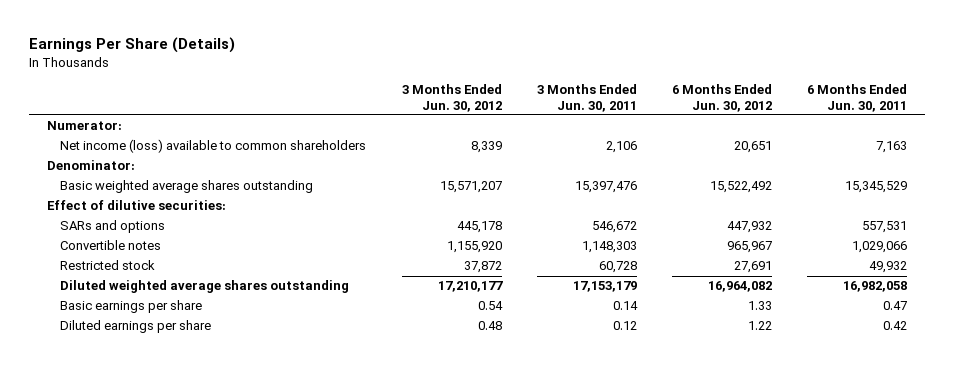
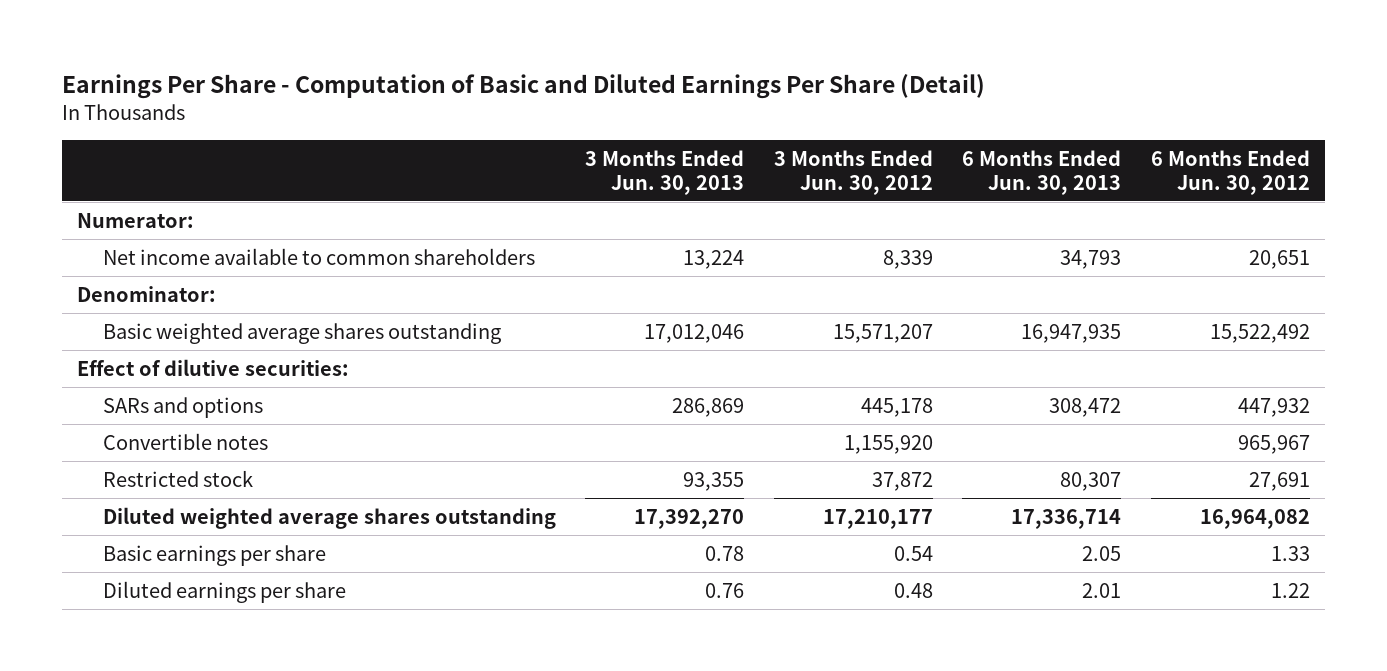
[29,37,236,54] Earnings Per Share (Details) -> [61,73,985,99] Earnings Per Share - Computation of Basic and Diluted Earnings Per Share (Detail)
[536,84,637,112] 3 Months Ended Jun. 30, 2011 -> none
[807,84,908,112] 6 Months Ended Jun. 30, 2011 -> none
none -> [585,149,745,195] 3 Months Ended Jun. 30, 2013
none -> [962,149,1122,195] 6 Months Ended Jun. 30, 2013
[60,139,367,154] Net income (loss) available to common shareholders -> [102,247,535,265] Net income available to common shareholders

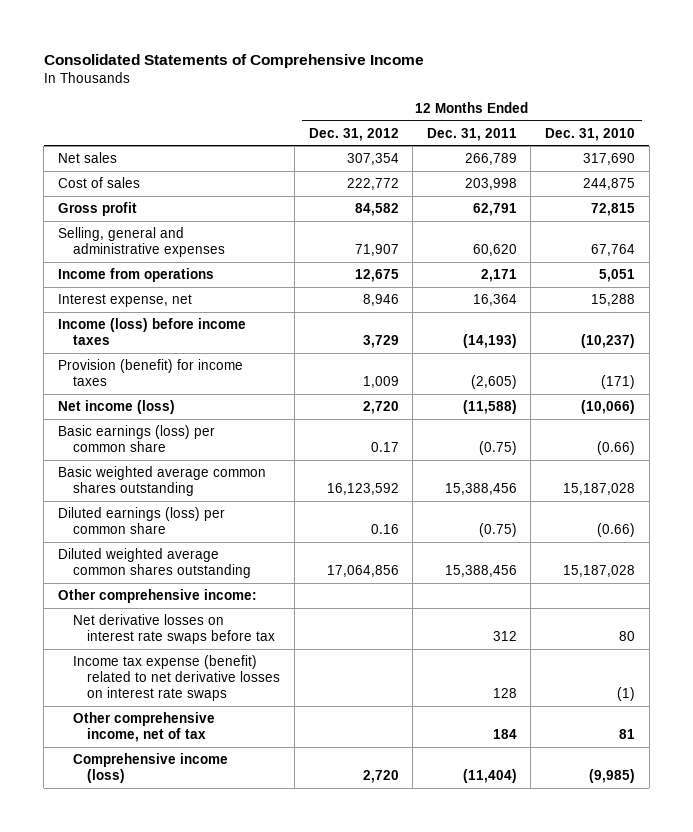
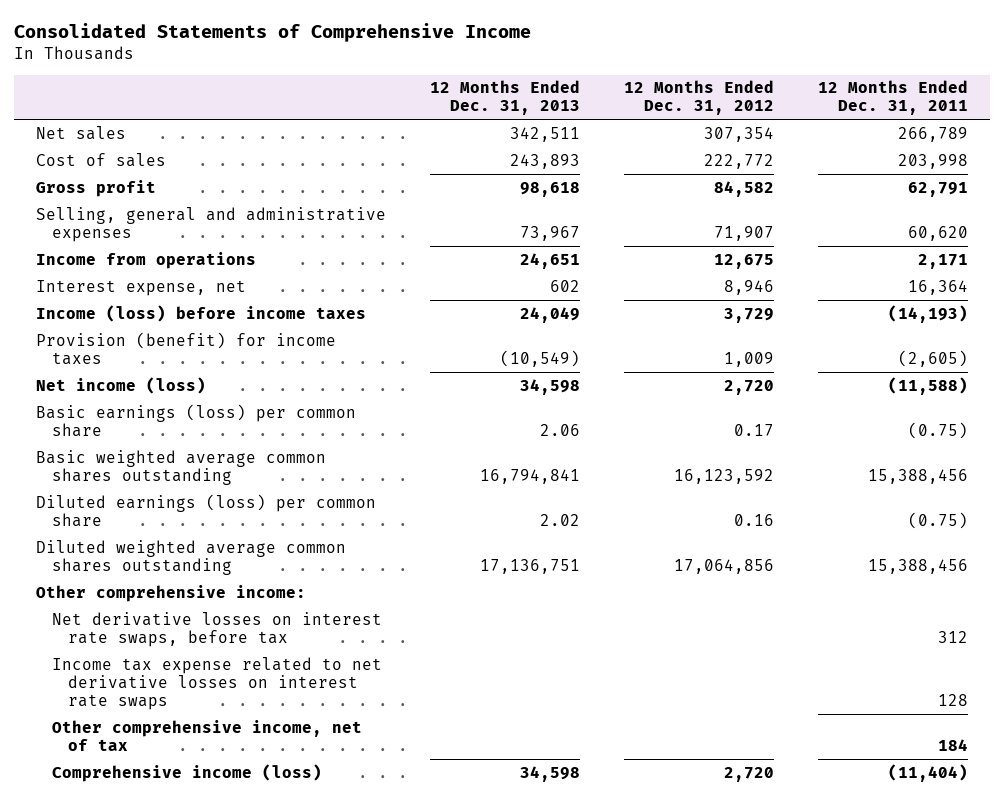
[545,127,636,141] Dec. 31, 2010 -> none
none -> [429,80,580,116] 12 Months Ended Dec. 31, 2013
[72,613,276,645] Net derivative losses on interest rate swaps before tax -> [51,611,382,647] Net derivative losses on interest rate swaps, before tax
[72,654,281,702] Income tax expense (benefit) related to net derivative losses on interest rate swaps -> [51,656,382,710] Income tax expense related to net derivative losses on interest rate swaps

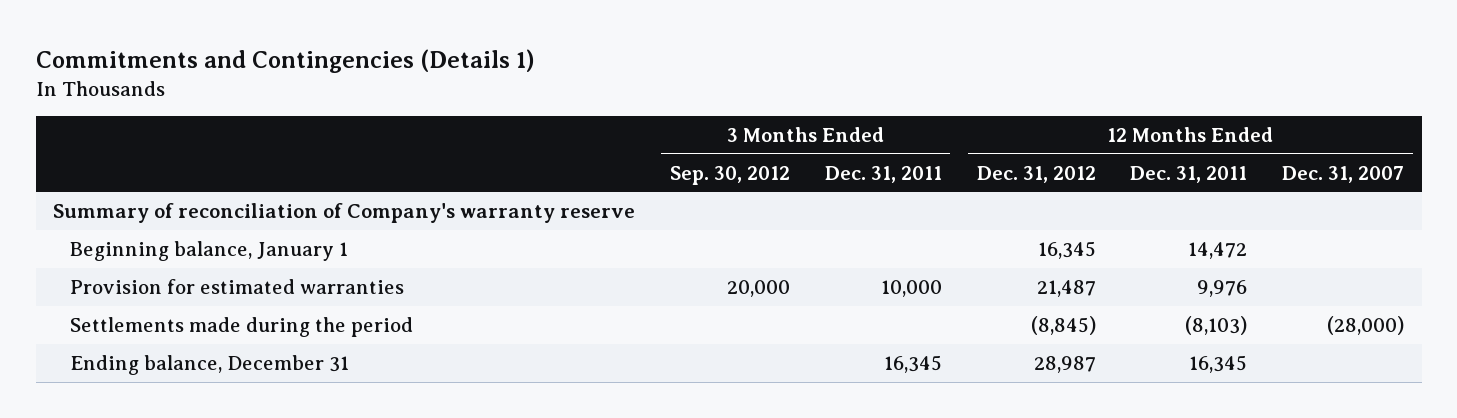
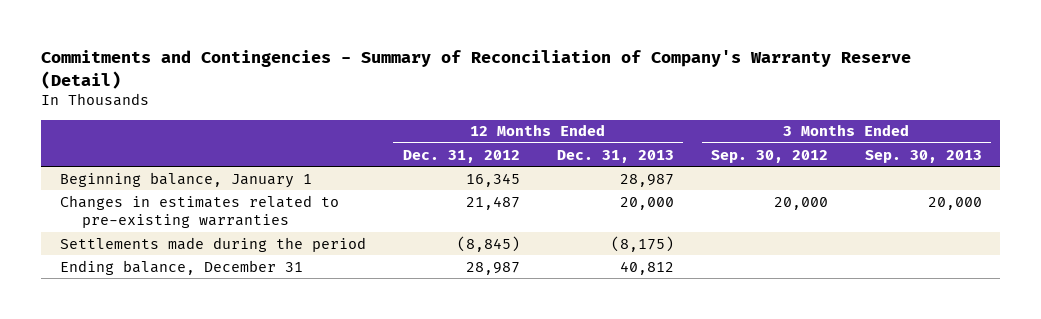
[35,48,535,73] Commitments and Contingencies (Details 1) -> [41,50,912,89] Commitments and Contingencies - Summary of Reconciliation of Company's Warranty Reserve (Detail)
[824,165,942,183] Dec. 31, 2011 -> none
[1130,165,1248,183] Dec. 31, 2011 -> none
[1282,165,1405,183] Dec. 31, 2007 -> none
none -> [556,149,674,163] Dec. 31, 2013
none -> [864,149,982,163] Sep. 30, 2013
[53,202,636,223] Summary of reconciliation of Company's warranty reserve -> none
[69,278,404,294] Provision for estimated warranties -> [59,194,339,228] Changes in estimates related to pre-existing warranties

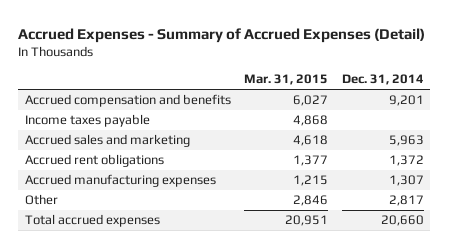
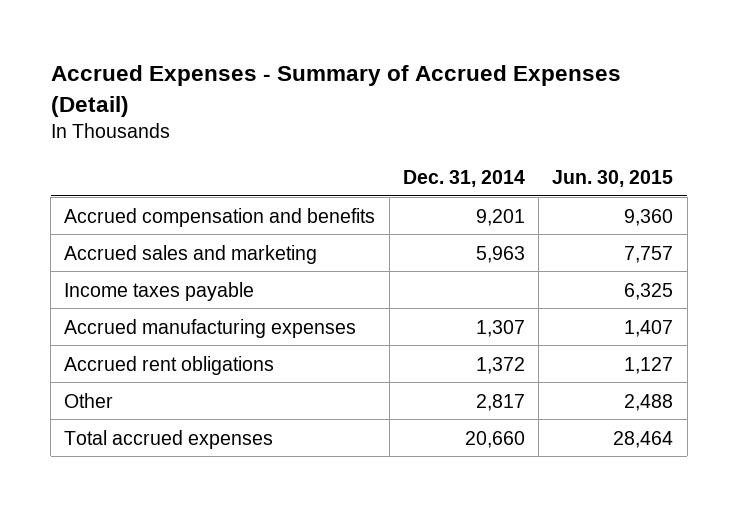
[244,74,329,86] Mar. 31, 2015 -> none
none -> [552,169,674,187] Jun. 30, 2015
[25,114,151,128] Income taxes payable -> [64,281,255,301] Income taxes payable
[25,154,165,168] Accrued rent obligations -> [64,355,275,375] Accrued rent obligations

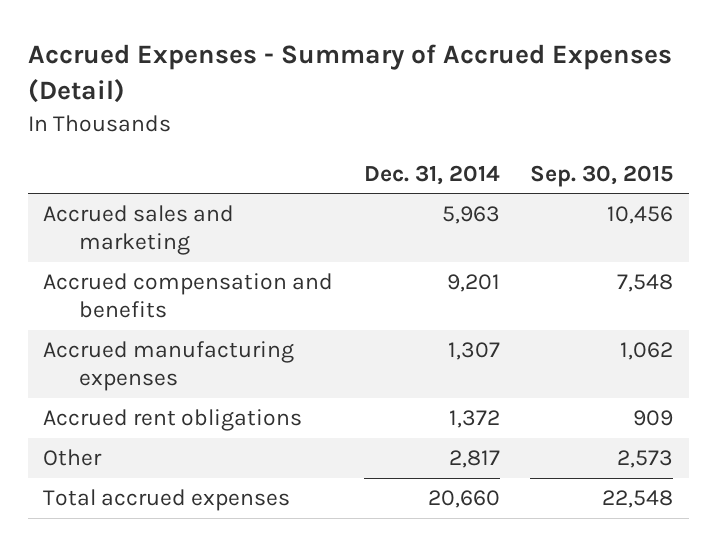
[552,169,674,187] Jun. 30, 2015 -> none
none -> [530,164,674,187] Sep. 30, 2015
[64,281,255,301] Income taxes payable -> none
[64,207,376,227] Accrued compensation and benefits -> [42,273,333,319] Accrued compensation and benefits

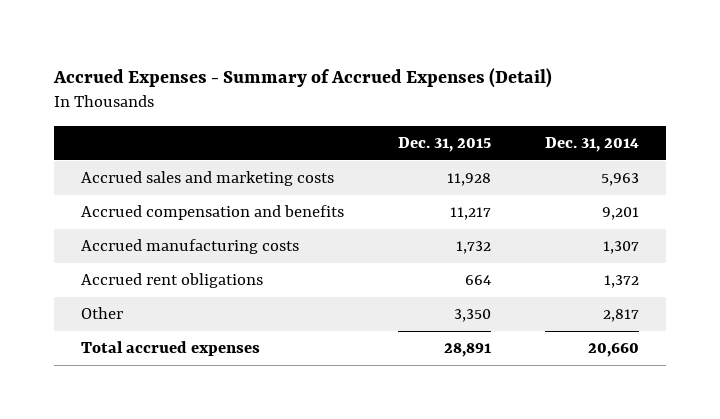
[530,164,674,187] Sep. 30, 2015 -> none
none -> [397,136,491,152] Dec. 31, 2015
[42,205,234,256] Accrued sales and marketing -> [81,171,335,187] Accrued sales and marketing costs
[42,341,294,392] Accrued manufacturing expenses -> [81,239,300,255] Accrued manufacturing costs

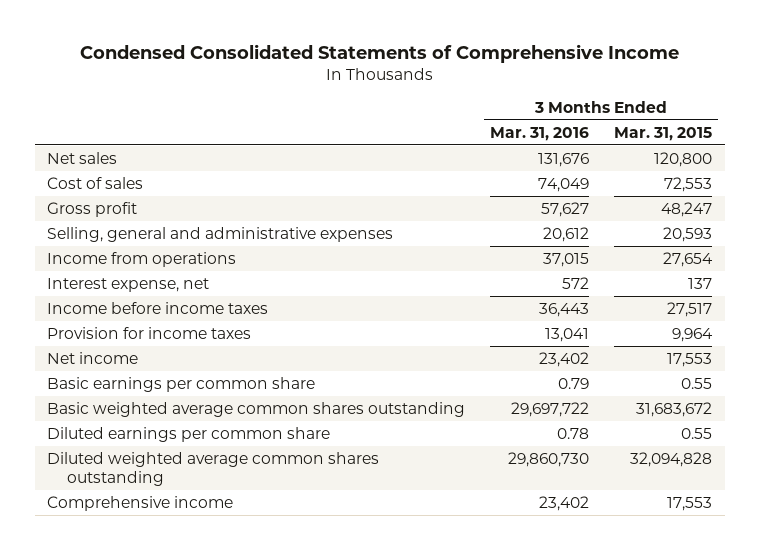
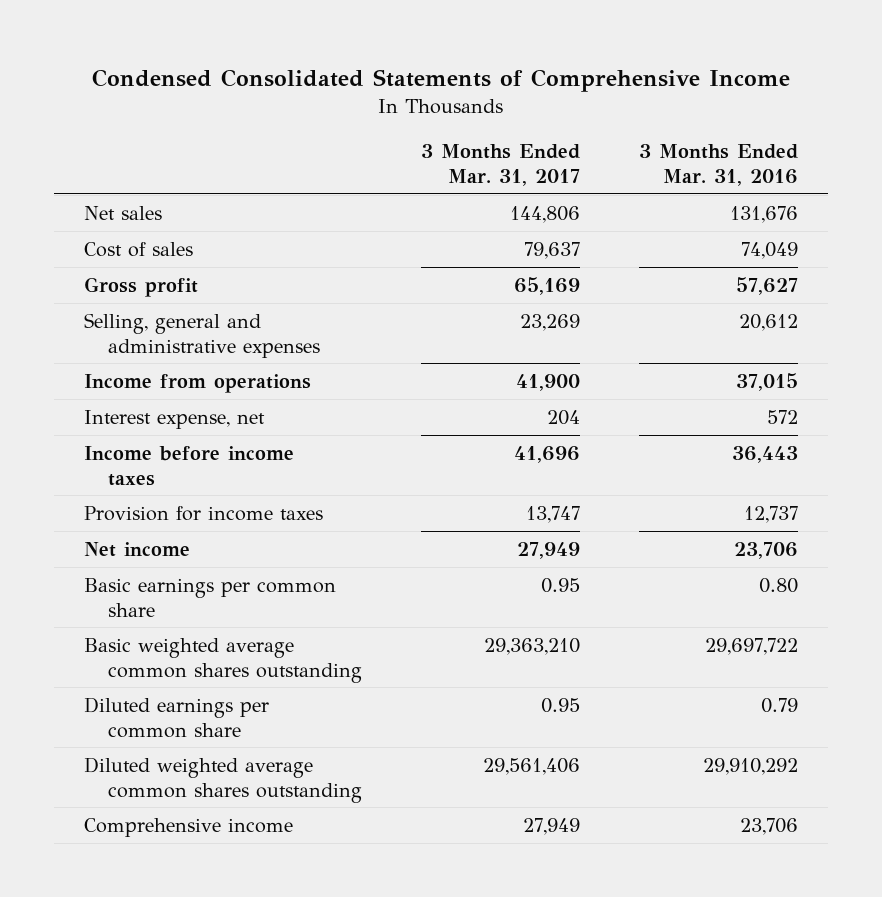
[614,126,713,141] Mar. 31, 2015 -> none
none -> [420,144,580,186] 3 Months Ended Mar. 31, 2017
[545,327,590,342] 13,041 -> [743,505,798,523] 12,737
[539,351,590,367] 23,402 -> [733,541,798,559] 23,706
[558,377,590,389] 0.79 -> [758,577,798,593] 0.80
[557,427,590,439] 0.78 -> [760,697,798,713] 0.79
[508,451,590,467] 29,860,730 -> [702,757,798,775] 29,910,292
[539,495,590,511] 23,402 -> [739,817,798,835] 23,706

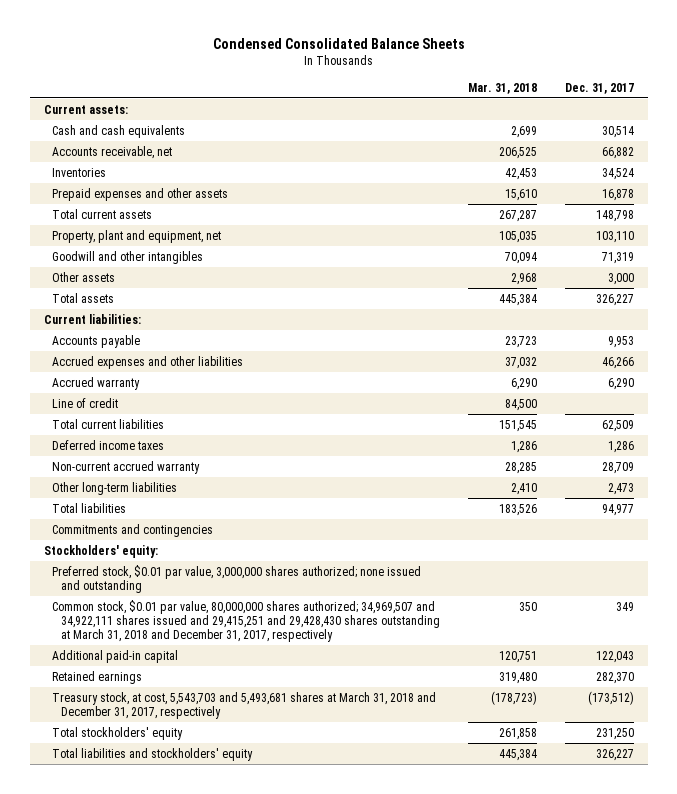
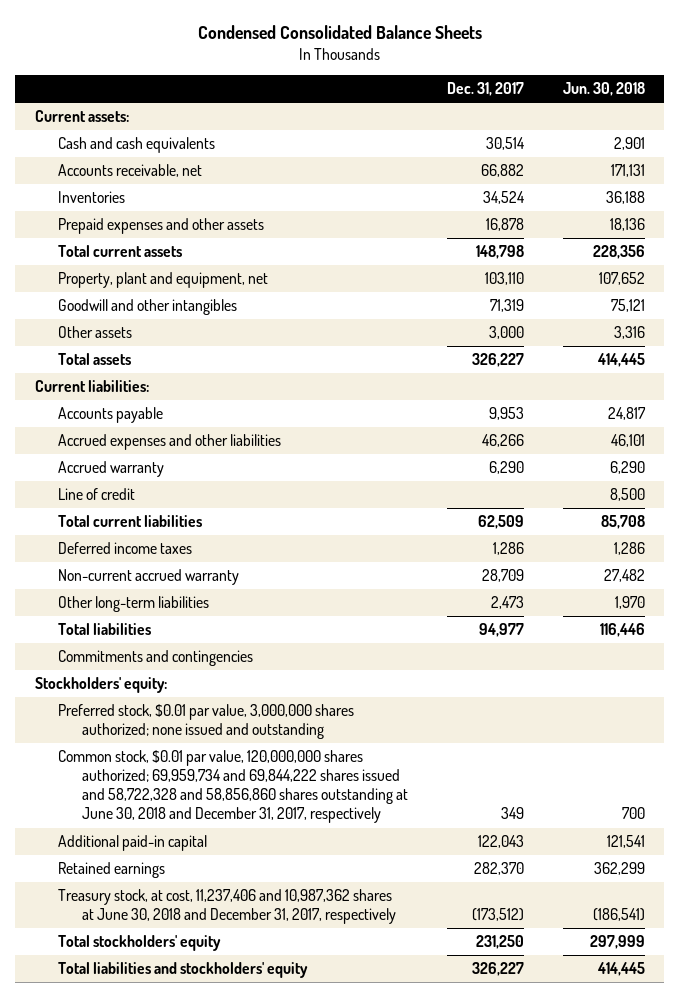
[467,82,537,94] Mar. 31, 2018 -> none
none -> [562,82,645,97] Jun. 30, 2018
[52,599,441,643] Common stock, $0.01 par value, 80,000,000 shares authorized; 34,969,507 and 34,922,111 shares issued and 29,415,251 and 29,428,430 shares outstanding at March 31, 2018 and December 31, 2017, respectively -> [58,750,408,824] Common stock, $0.01 par value, 120,000,000 shares authorized; 69,959,734 and 69,844,222 shares issued and 58,722,328 and 58,856,860 shares outstanding at June 30, 2018 and December 31, 2017, respectively
[52,691,437,720] Treasury stock, at cost, 5,543,703 and 5,493,681 shares at March 31, 2018 and December 31, 2017, respectively -> [58,889,396,925] Treasury stock, at cost, 11,237,406 and 10,987,362 shares at June 30, 2018 and December 31, 2017, respectively

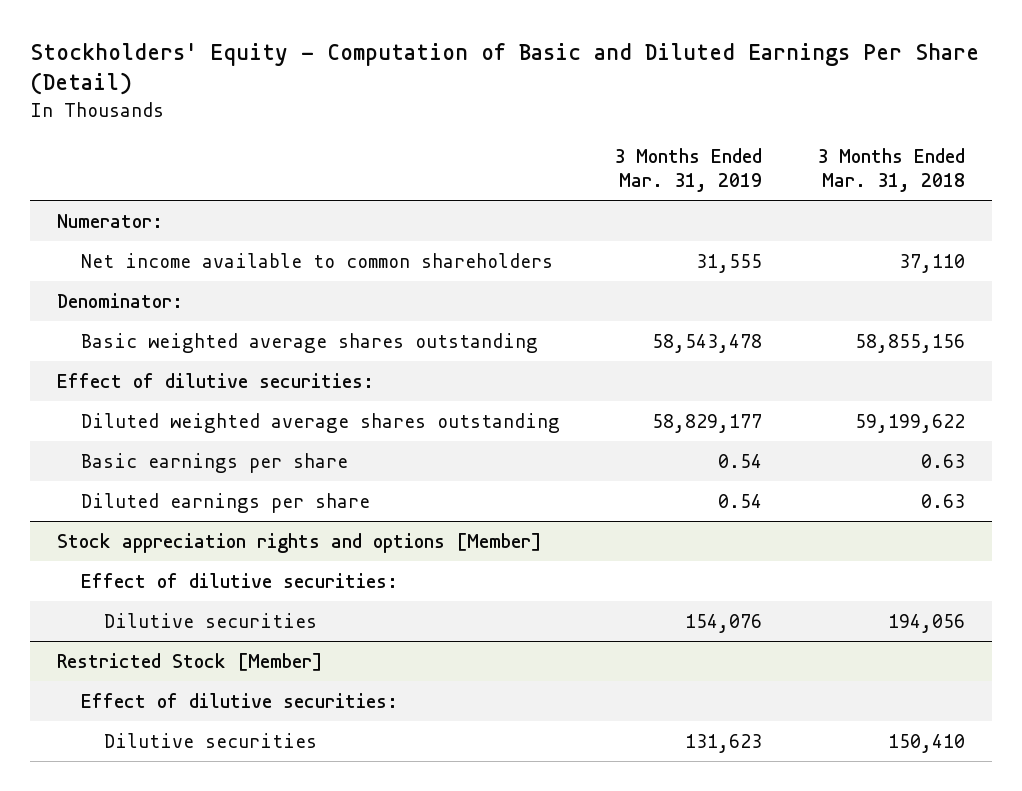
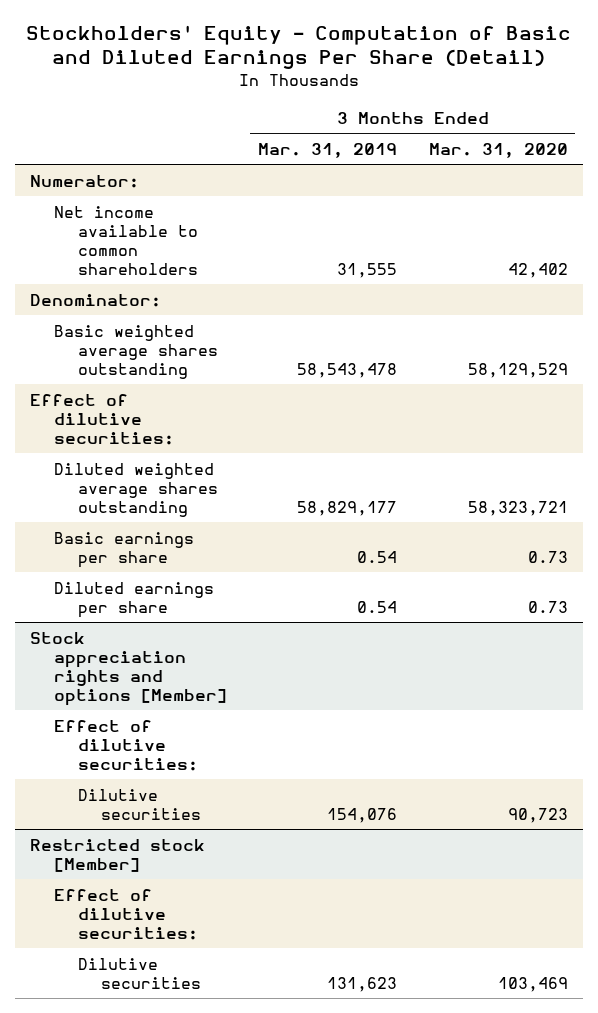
[816,147,965,193] 3 Months Ended Mar. 31, 2018 -> none
none -> [428,142,568,158] Mar. 31, 2020
[57,652,324,671] Restricted Stock [Member] -> [30,838,206,872] Restricted stock [Member]

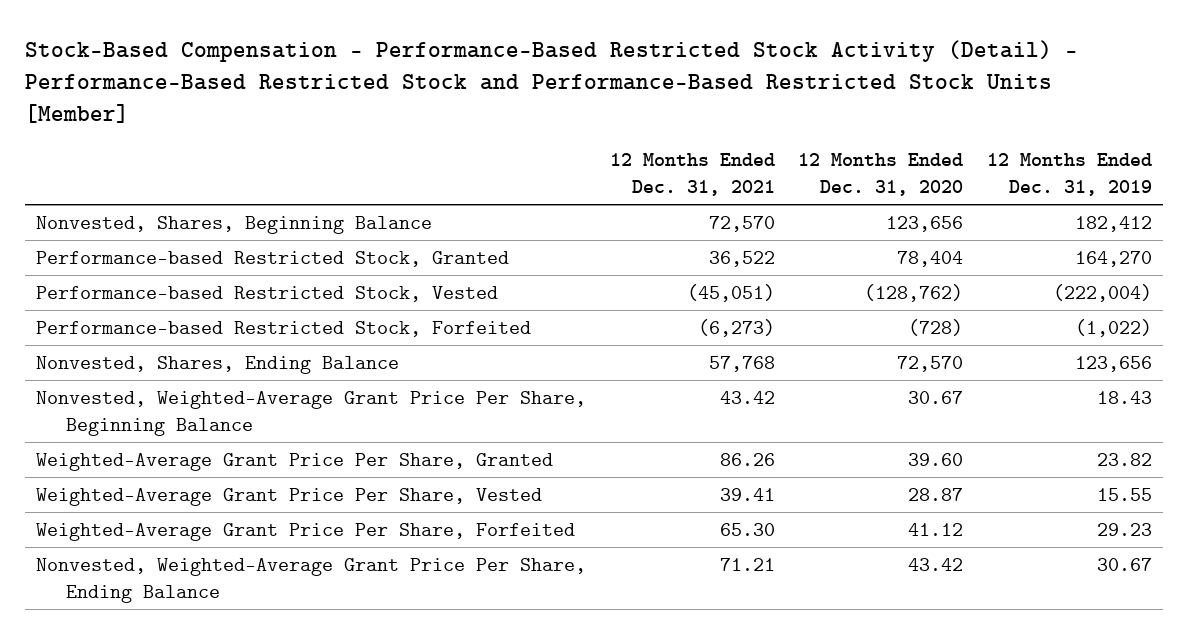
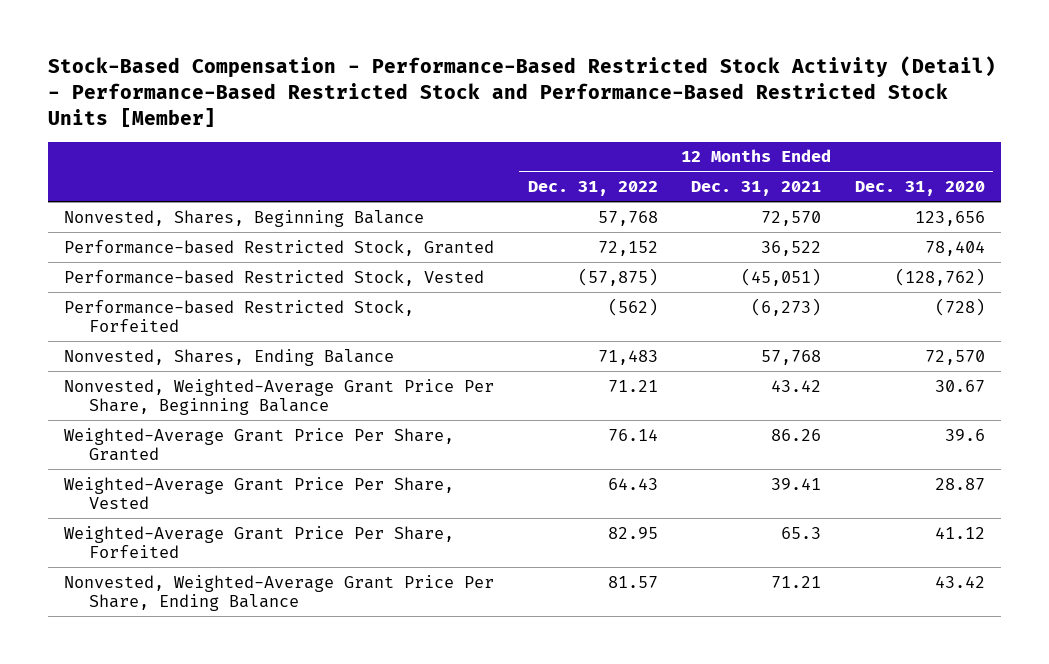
[986,152,1152,196] 12 Months Ended Dec. 31, 2019 -> none
none -> [527,181,658,197] Dec. 31, 2022
[908,453,964,467] 39.60 -> [944,428,985,441] 39.6
[719,523,775,537] 65.30 -> [781,526,822,539] 65.3

